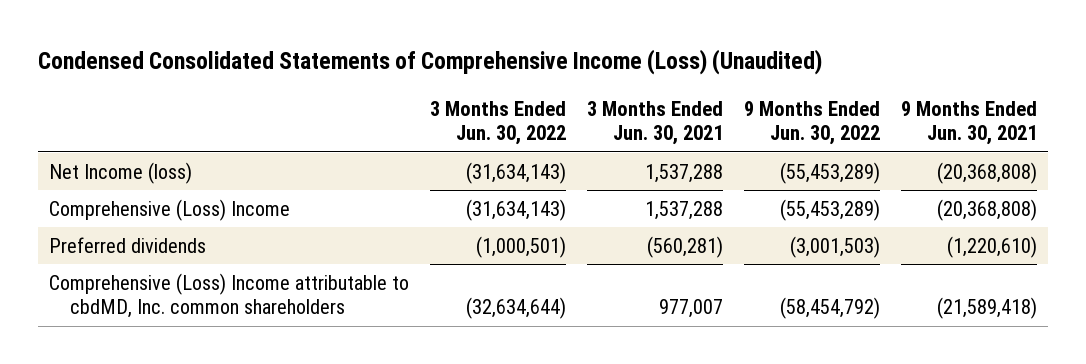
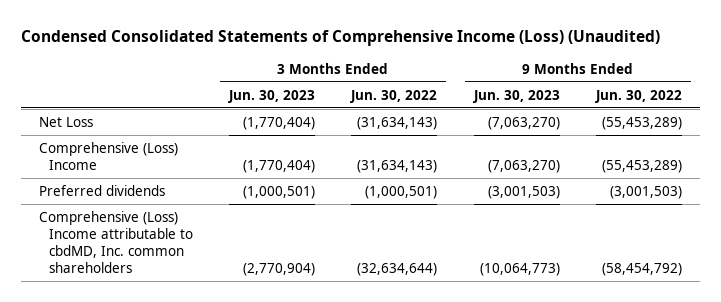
[586,100,723,146] 3 Months Ended Jun. 30, 2021 -> none
[901,100,1038,146] 9 Months Ended Jun. 30, 2021 -> none
none -> [228,89,316,103] Jun. 30, 2023
none -> [472,89,560,103] Jun. 30, 2023
[48,161,192,184] Net Income (loss) -> [39,116,94,127] Net Loss

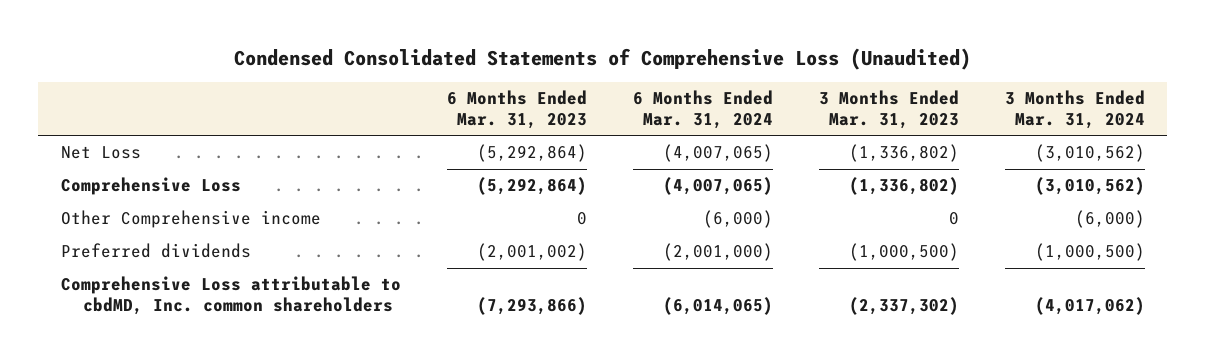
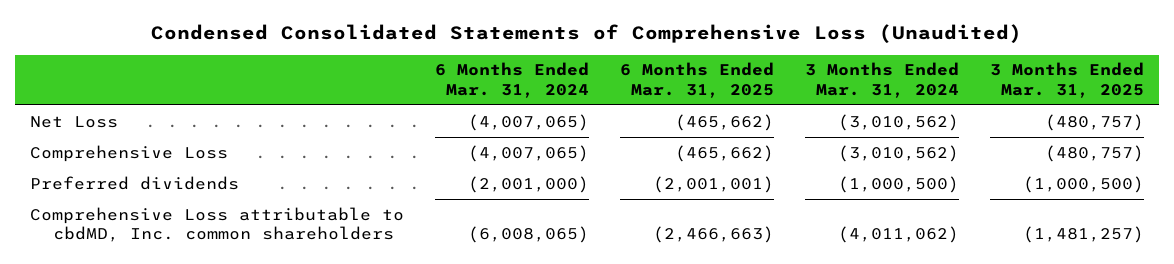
[446,90,587,129] 6 Months Ended Mar. 31, 2023 -> none
[818,90,959,129] 3 Months Ended Mar. 31, 2023 -> none
none -> [619,62,774,98] 6 Months Ended Mar. 31, 2025
none -> [989,62,1144,98] 3 Months Ended Mar. 31, 2025
[60,210,321,229] Other Comprehensive income -> none
[662,296,773,315] (6,014,065) -> [468,226,590,244] (6,008,065)
[1034,296,1145,315] (4,017,062) -> [837,226,959,244] (4,011,062)

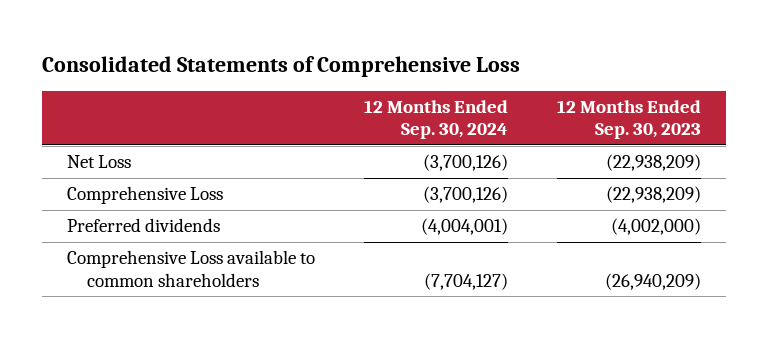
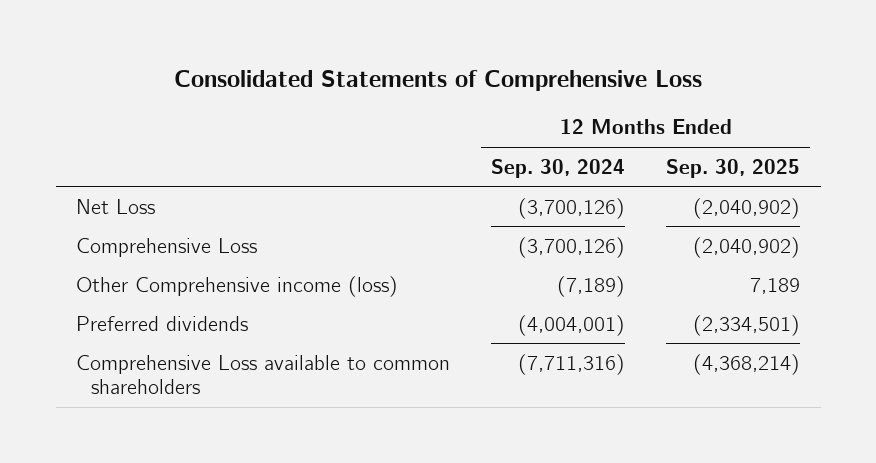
[556,99,701,140] 12 Months Ended Sep. 30, 2023 -> none
none -> [666,158,801,178] Sep. 30, 2025
none -> [76,275,399,297] Other Comprehensive income (loss)
[423,272,508,290] (7,704,127) -> [518,353,626,375] (7,711,316)

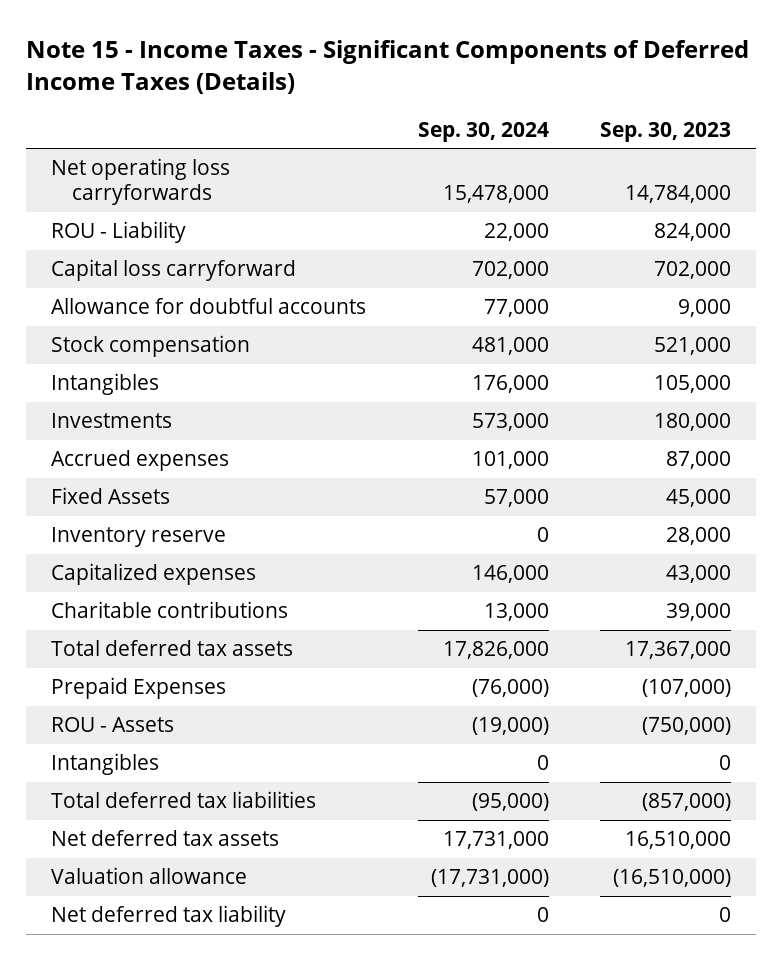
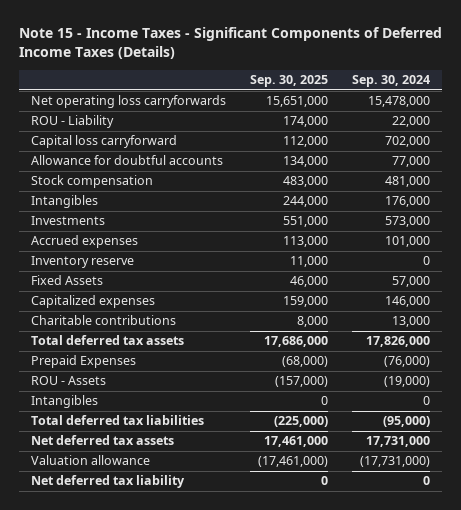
[599,121,731,142] Sep. 30, 2023 -> none
none -> [250,75,329,88] Sep. 30, 2025
[51,487,171,505] Fixed Assets -> [31,275,104,286] Fixed Assets

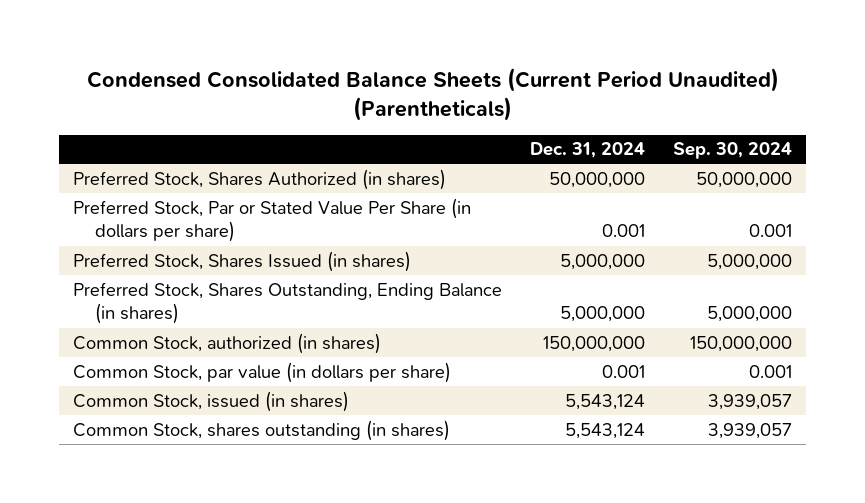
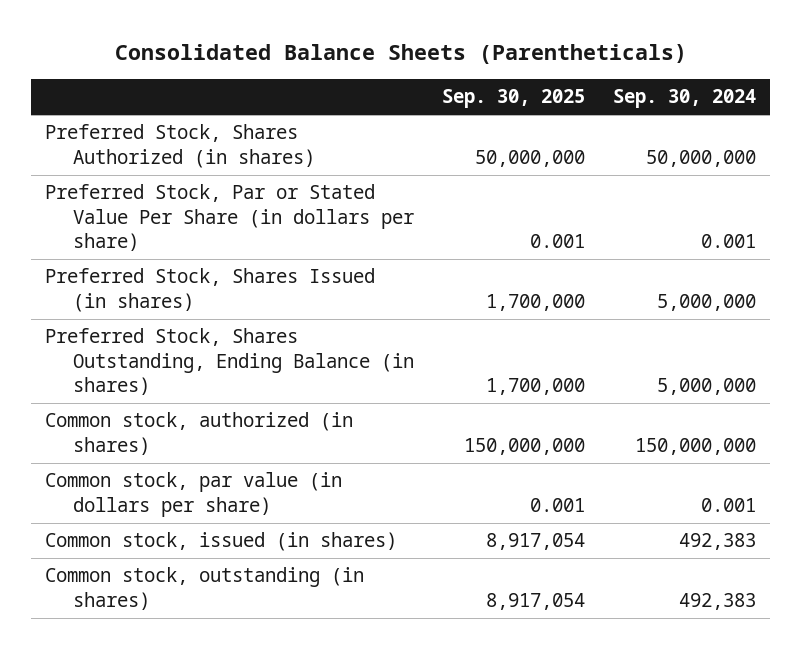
[86,68,779,122] Condensed Consolidated Balance Sheets (Current Period Unaudited) (Parentheticals) -> [114,43,687,64] Consolidated Balance Sheets (Parentheticals)
[530,142,646,159] Dec. 31, 2024 -> none
none -> [442,89,586,109] Sep. 30, 2025
[72,332,381,354] Common Stock, authorized (in shares) -> [44,412,353,455] Common stock, authorized (in shares)
[72,361,451,383] Common Stock, par value (in dollars per share) -> [44,472,342,517] Common stock, par value (in dollars per share)
[72,390,349,412] Common Stock, issued (in shares) -> [44,532,397,552] Common stock, issued (in shares)
[708,393,793,410] 3,939,057 -> [679,533,757,551] 492,383
[72,419,450,441] Common Stock, shares outstanding (in shares) -> [44,567,364,610] Common stock, outstanding (in shares)
[708,422,793,439] 3,939,057 -> [679,592,757,610] 492,383

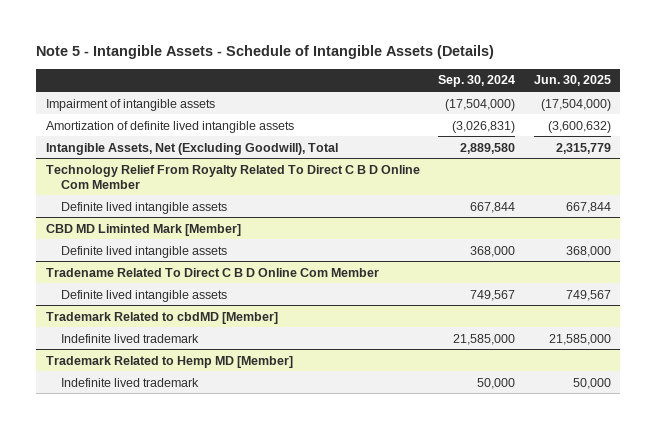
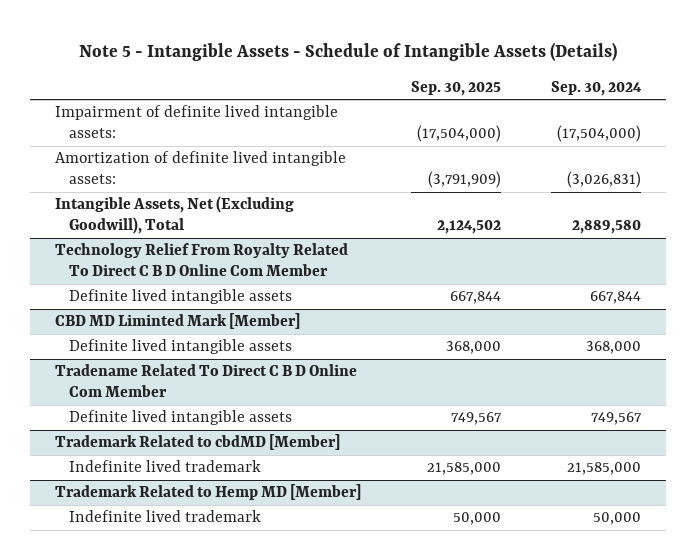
[533,75,611,87] Jun. 30, 2025 -> none
none -> [410,80,501,96] Sep. 30, 2025
[45,98,215,111] Impairment of intangible assets -> [54,105,338,139] Impairment of definite lived intangible assets:
[45,120,294,133] Amortization of definite lived intangible assets -> [54,151,346,185] Amortization of definite lived intangible assets:

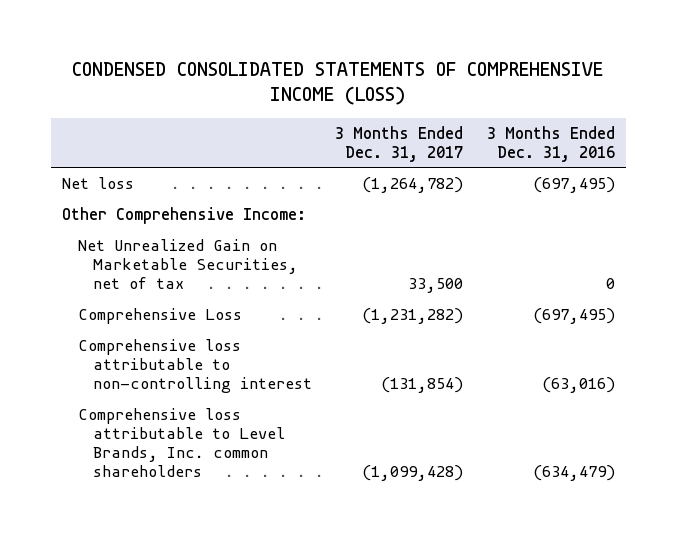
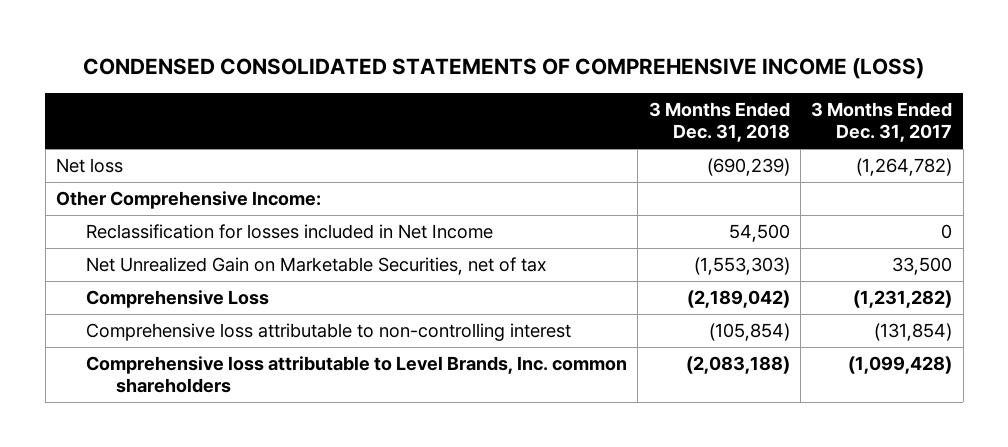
[486,125,615,162] 3 Months Ended Dec. 31, 2016 -> none
none -> [648,102,790,143] 3 Months Ended Dec. 31, 2018
none -> [85,224,493,240] Reclassification for losses included in Net Income

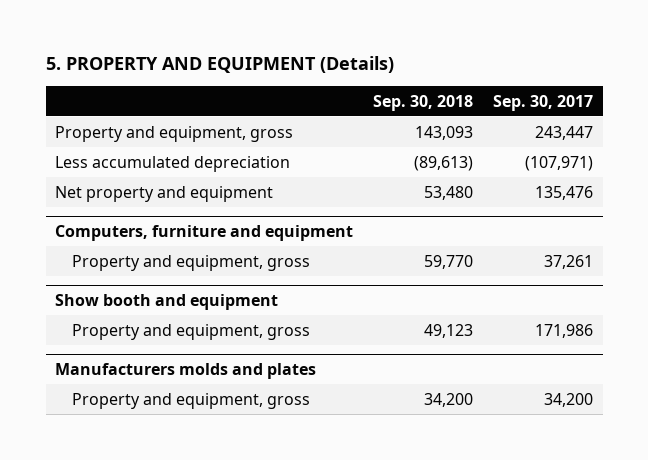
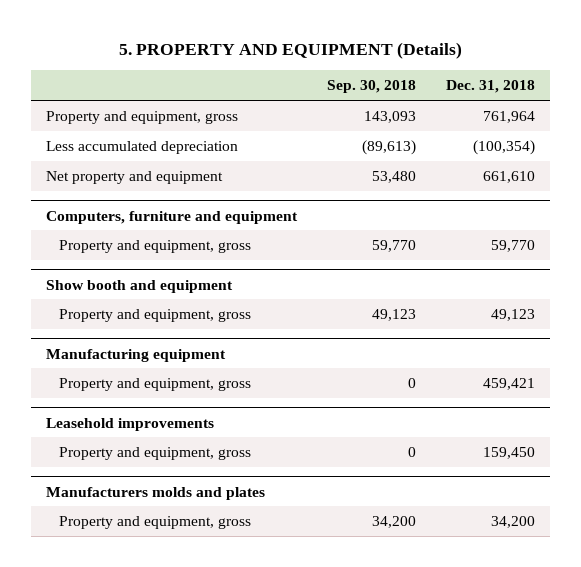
[492,94,593,111] Sep. 30, 2017 -> none
none -> [445,80,535,94] Dec. 31, 2018
none -> [46,348,227,362] Manufacturing equipment
none -> [59,377,252,391] Property and equipment, gross
none -> [46,417,215,431] Leasehold improvements
none -> [59,446,252,460] Property and equipment, gross

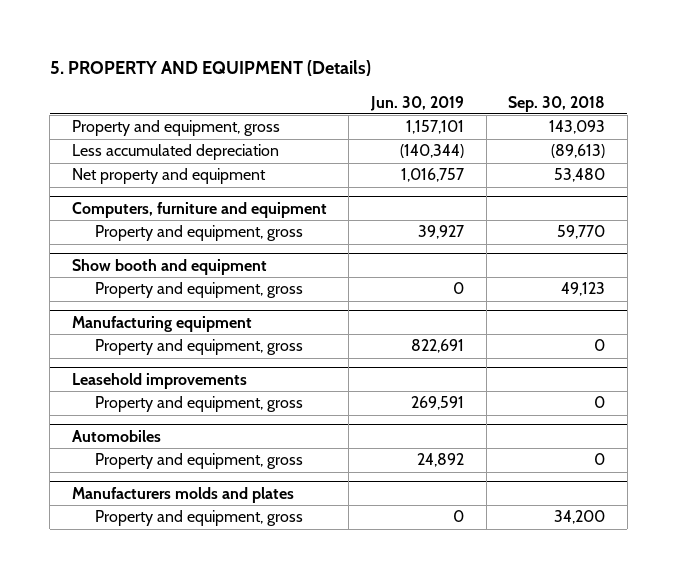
[445,80,535,94] Dec. 31, 2018 -> none
none -> [369,95,464,111] Jun. 30, 2019
none -> [71,429,161,442] Automobiles
none -> [94,453,303,470] Property and equipment, gross

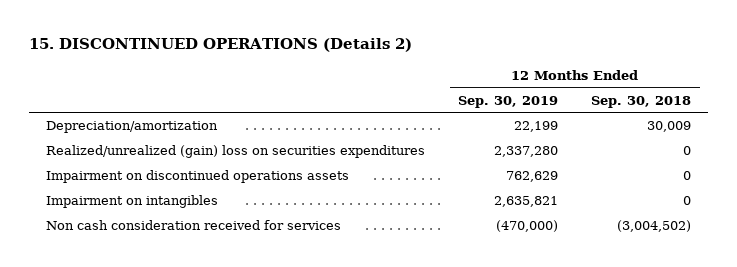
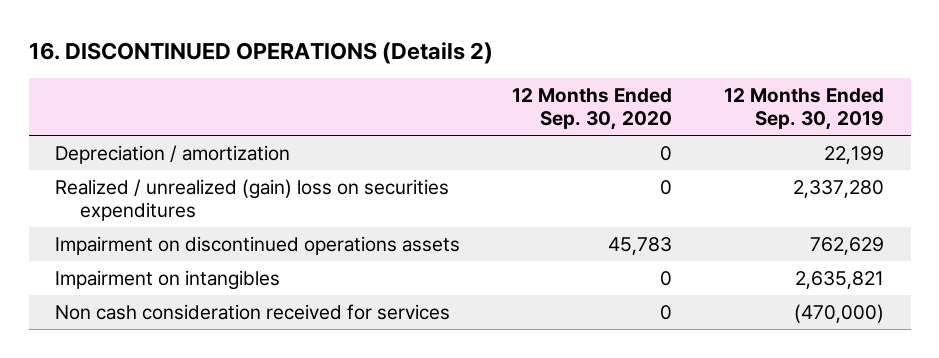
[28,38,412,53] 15. DISCONTINUED OPERATIONS (Details 2) -> [28,41,493,64] 16. DISCONTINUED OPERATIONS (Details 2)
[591,95,692,108] Sep. 30, 2018 -> none
none -> [512,87,673,131] 12 Months Ended Sep. 30, 2020
[45,121,218,134] Depreciation/amortization -> [54,144,290,164] Depreciation / amortization
[45,145,425,159] Realized/unrealized (gain) loss on securities expenditures -> [54,178,449,222] Realized / unrealized (gain) loss on securities expenditures

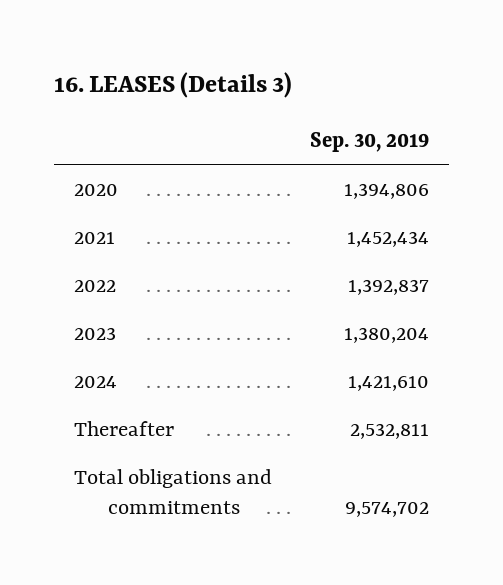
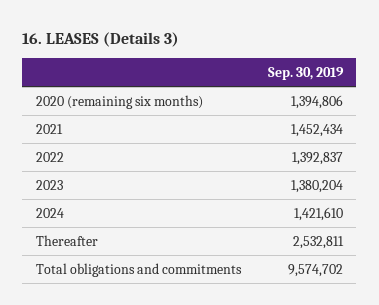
[73,184,118,197] 2020 -> [35,94,203,109] 2020 (remaining six months)

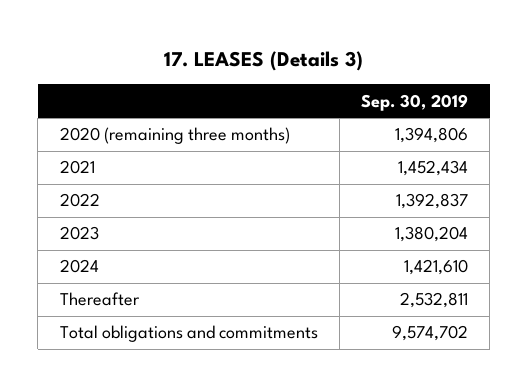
[22,31,180,47] 16. LEASES (Details 3) -> [163,51,363,72] 17. LEASES (Details 3)
[35,94,203,109] 2020 (remaining six months) -> [59,127,290,145] 2020 (remaining three months)

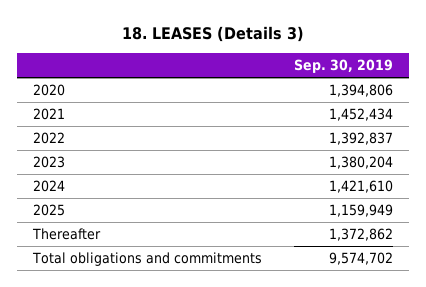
[163,51,363,72] 17. LEASES (Details 3) -> [121,25,304,42] 18. LEASES (Details 3)
[59,127,290,145] 2020 (remaining three months) -> [32,84,65,97] 2020
none -> [32,204,65,217] 2025
[400,292,469,309] 2,532,811 -> [329,228,394,242] 1,372,862

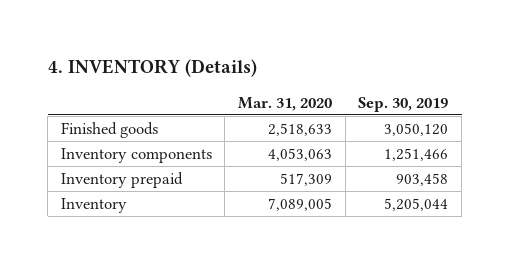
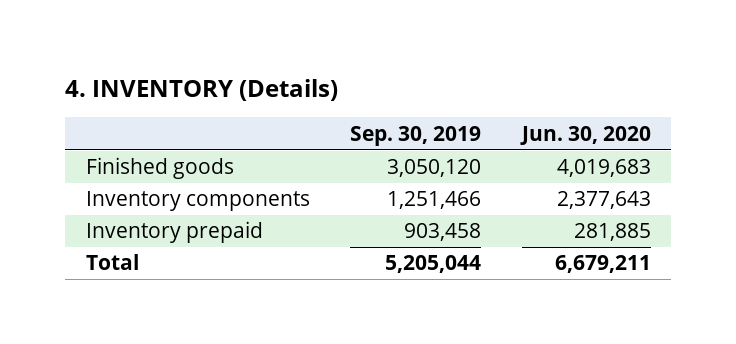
[238,96,333,111] Mar. 31, 2020 -> none
none -> [519,125,651,145] Jun. 30, 2020
[60,198,127,214] Inventory -> [85,254,139,271] Total

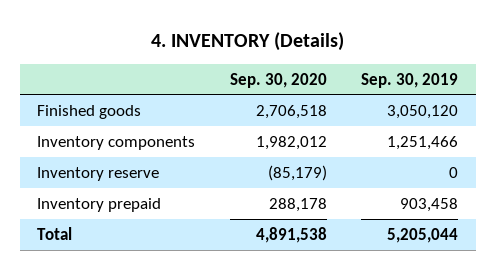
[519,125,651,145] Jun. 30, 2020 -> none
none -> [229,72,327,88] Sep. 30, 2020
none -> [37,166,160,181] Inventory reserve

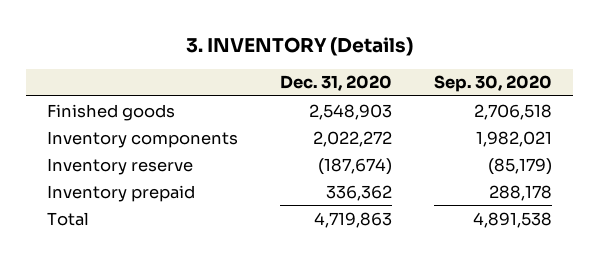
[150,31,344,51] 4. INVENTORY (Details) -> [185,36,413,56] 3. INVENTORY (Details)
[361,72,459,88] Sep. 30, 2019 -> none
none -> [280,75,393,92] Dec. 31, 2020
[255,135,327,150] 1,982,012 -> [476,130,553,147] 1,982,021

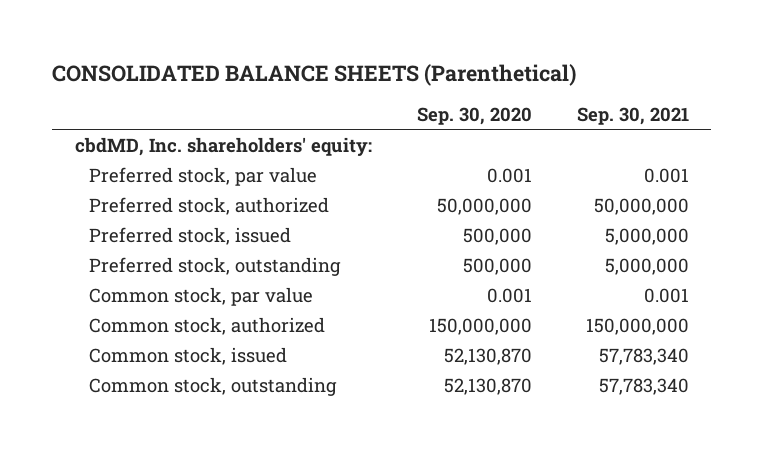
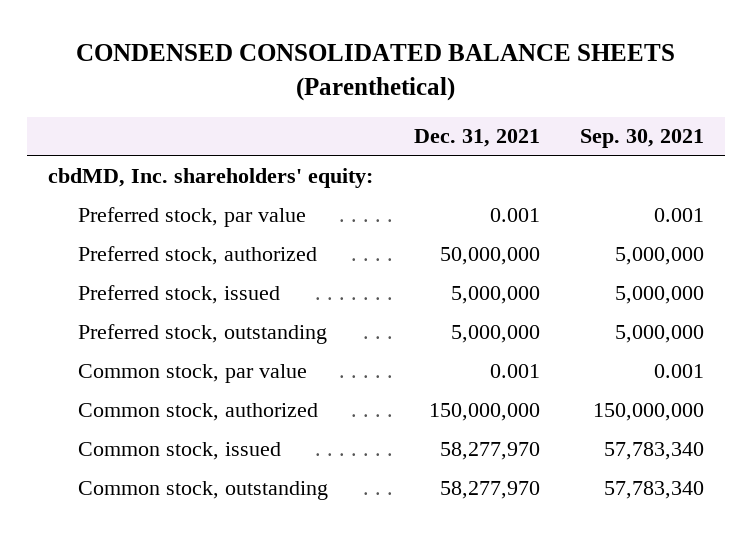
[52,63,577,86] CONSOLIDATED BALANCE SHEETS (Parenthetical) -> [76,44,676,102] CONDENSED CONSOLIDATED BALANCE SHEETS (Parenthetical)
[416,107,532,126] Sep. 30, 2020 -> none
none -> [413,129,540,148] Dec. 31, 2021
[593,197,689,215] 50,000,000 -> [615,247,705,266] 5,000,000

